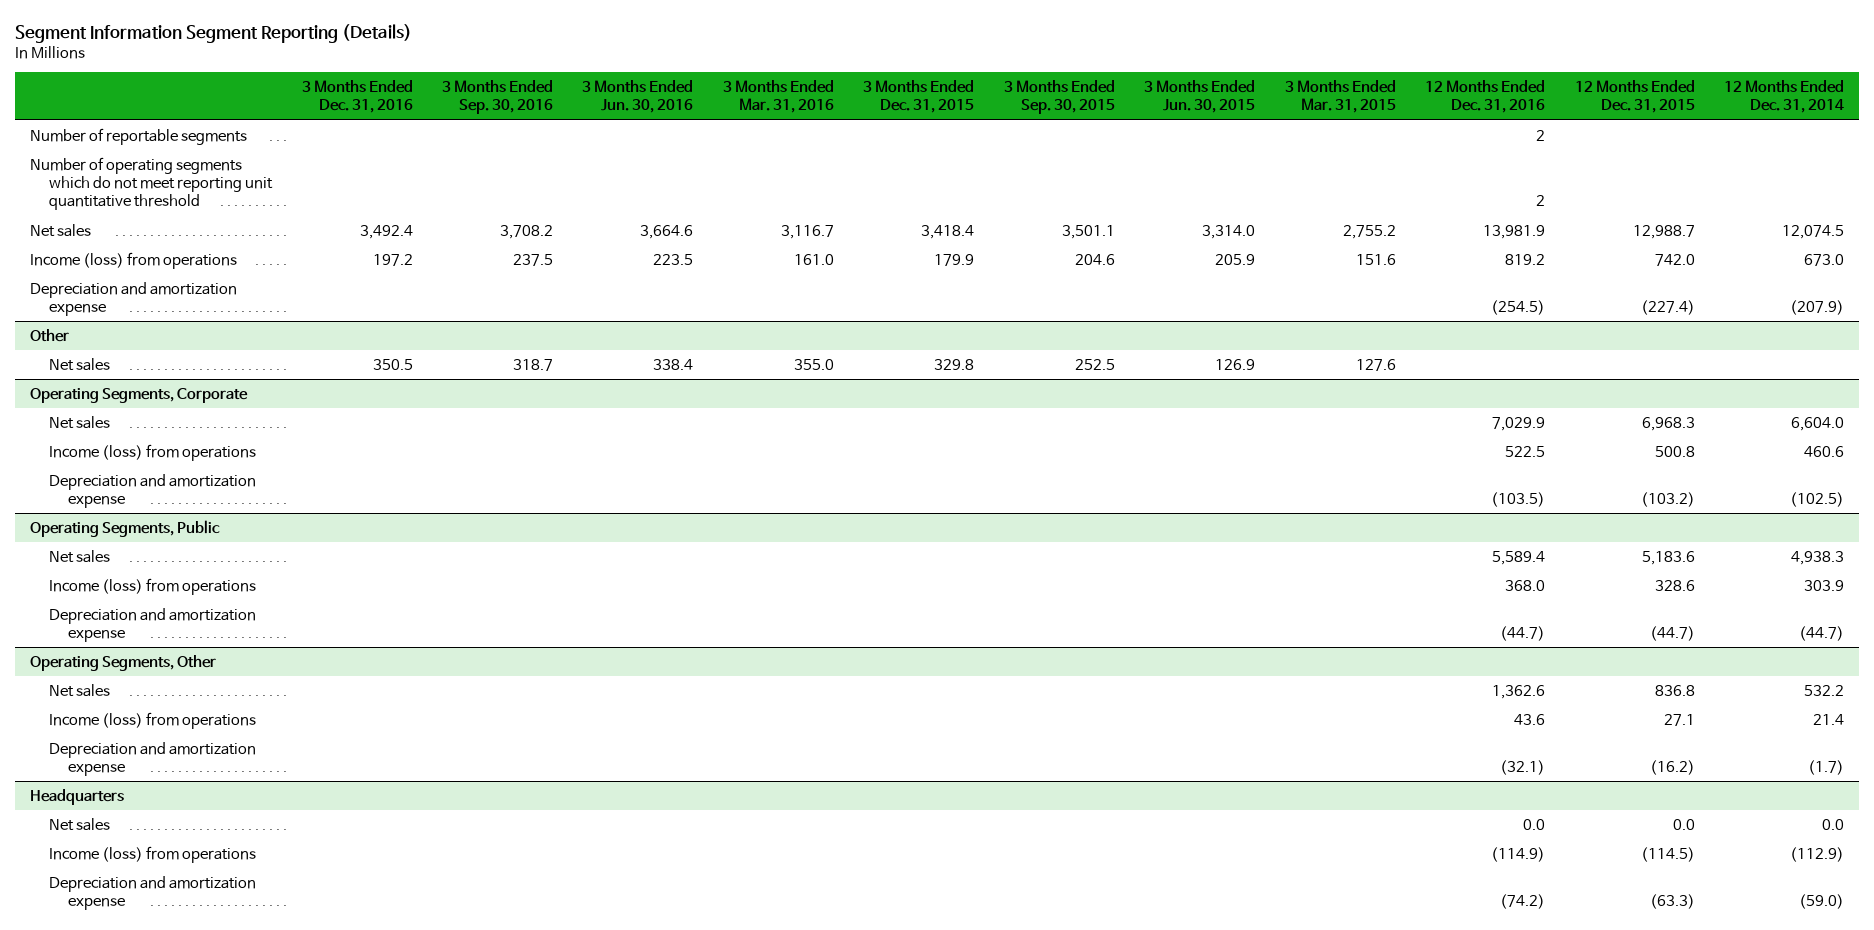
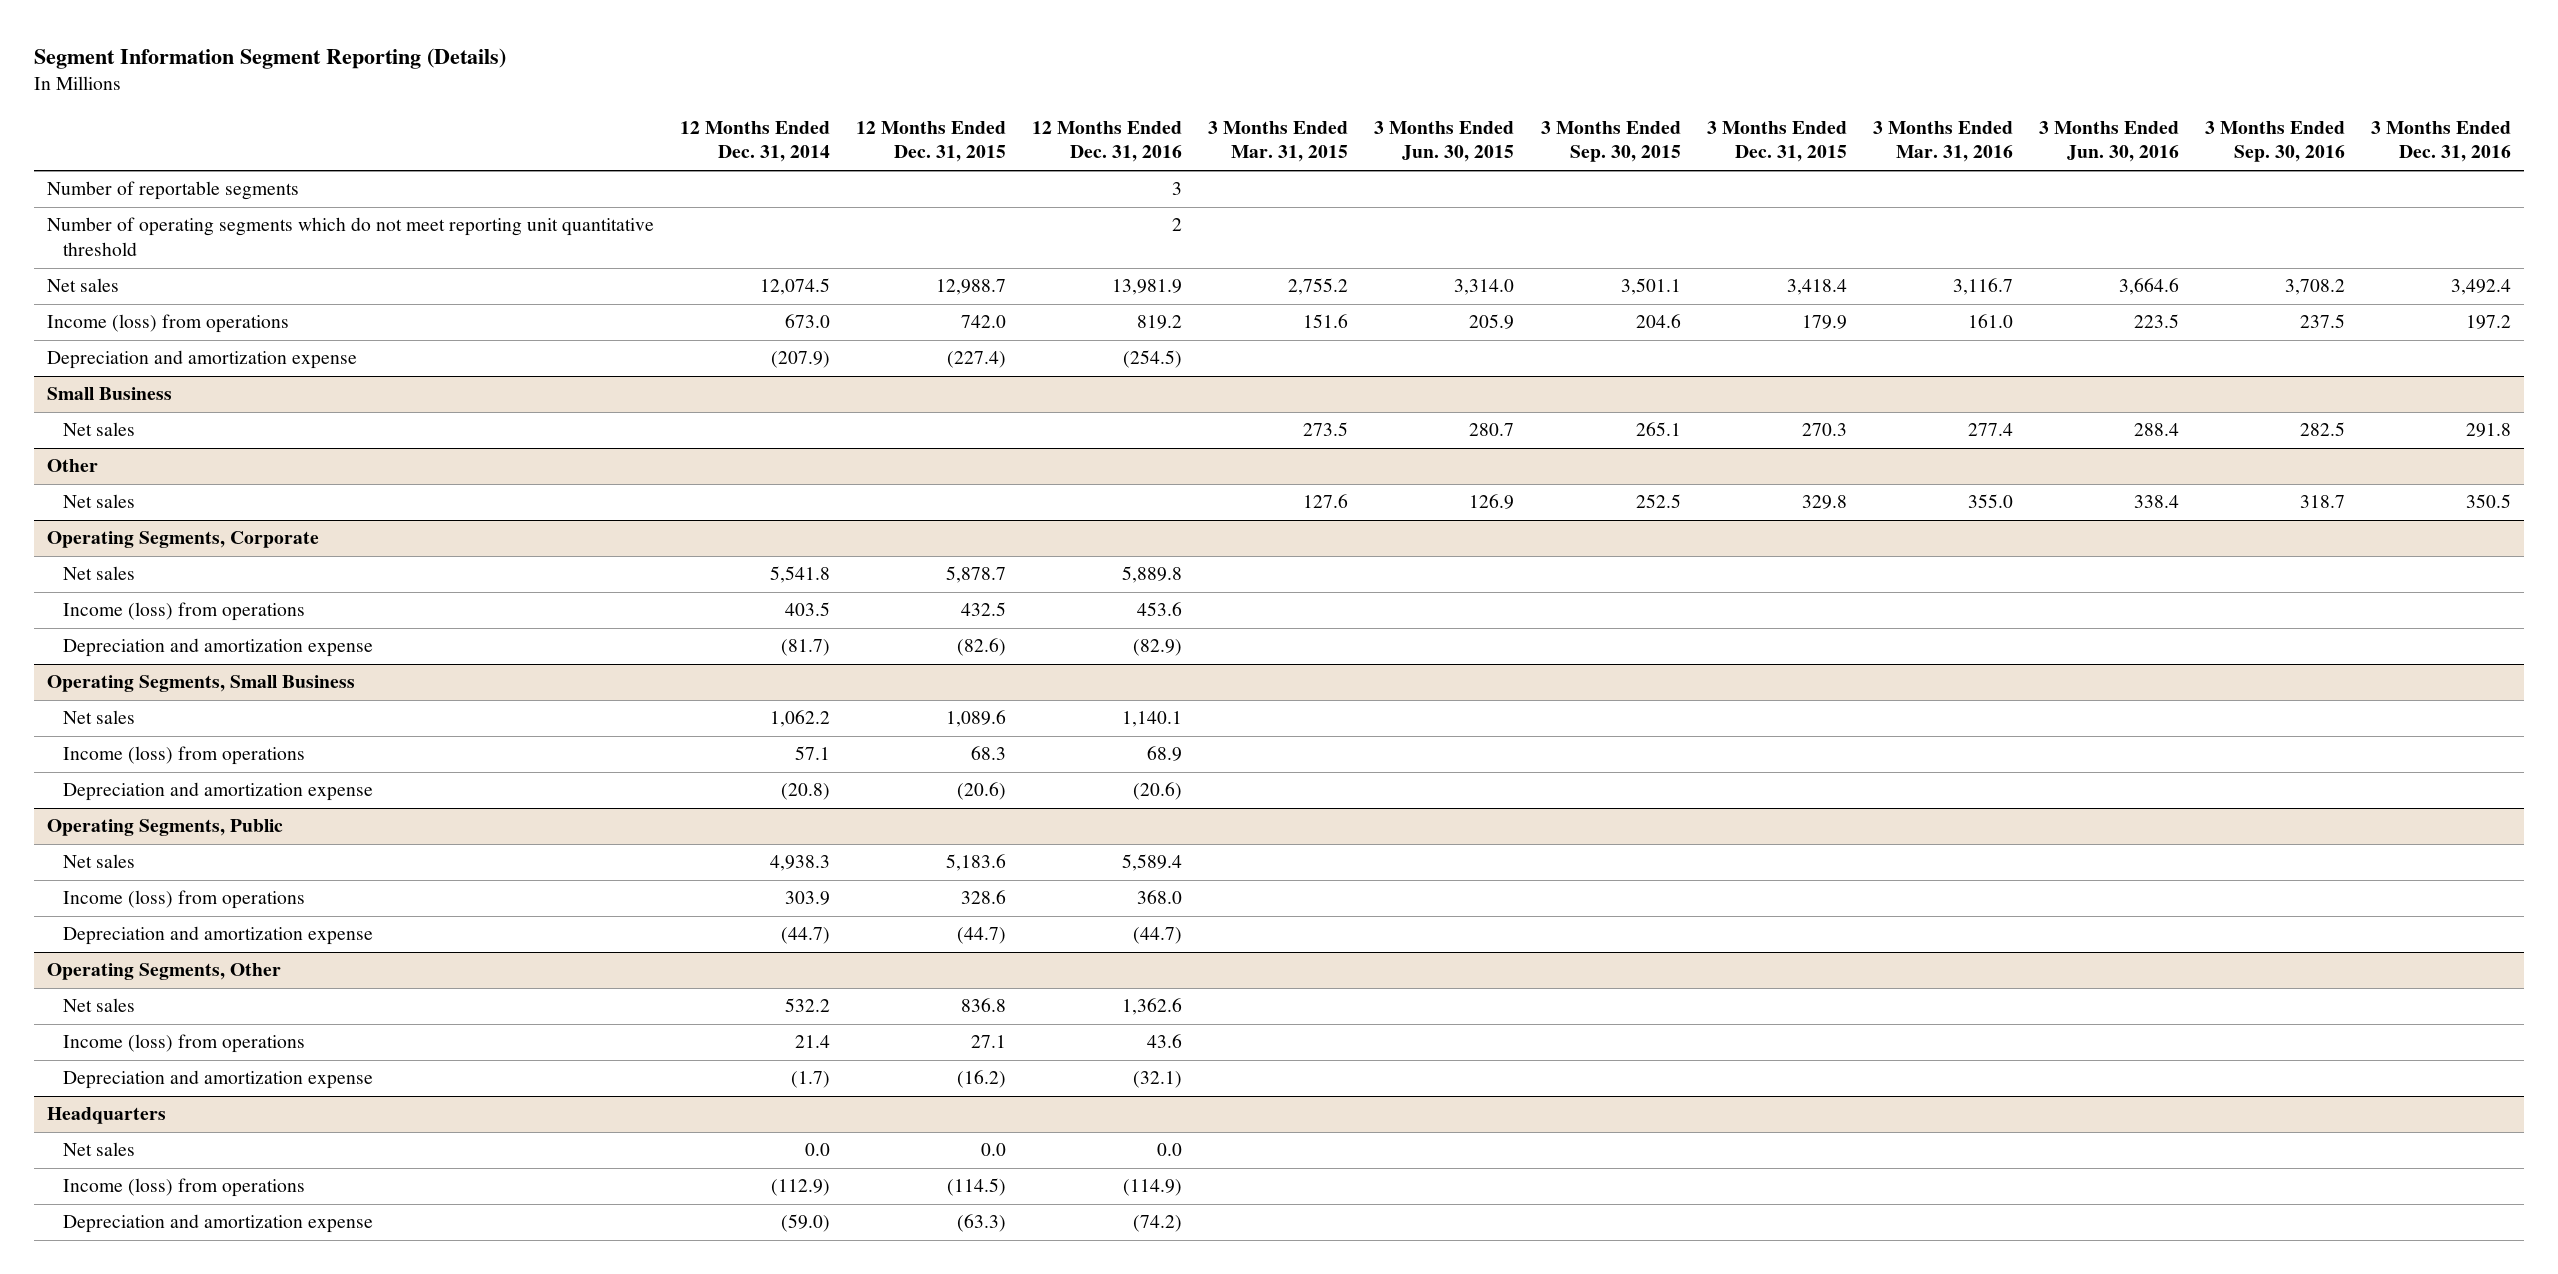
[1536,129,1546,141] 2 -> [1172,182,1183,196] 3
none -> [46,387,172,401] Small Business
none -> [63,422,136,437] Net sales
[1492,416,1546,431] 7,029.9 -> [1122,566,1183,584] 5,889.8
[1641,416,1695,431] 6,968.3 -> [946,566,1007,584] 5,878.7
[1791,416,1845,431] 6,604.0 -> [770,566,831,584] 5,541.8
[1505,445,1546,457] 522.5 -> [1137,602,1183,617] 453.6
[1654,445,1695,457] 500.8 -> [961,602,1007,617] 432.5
[1804,445,1845,457] 460.6 -> [785,602,831,617] 403.5
[1491,492,1546,508] (103.5) -> [1133,639,1183,657] (82.9)
[1640,492,1695,508] (103.2) -> [957,638,1007,657] (82.6)
[1790,492,1845,508] (102.5) -> [781,639,831,657] (81.7)
none -> [46,675,355,693] Operating Segments, Small Business
none -> [63,710,136,725] Net sales
none -> [63,746,306,766] Income (loss) from operations
none -> [63,782,374,802] Depreciation and amortization expense

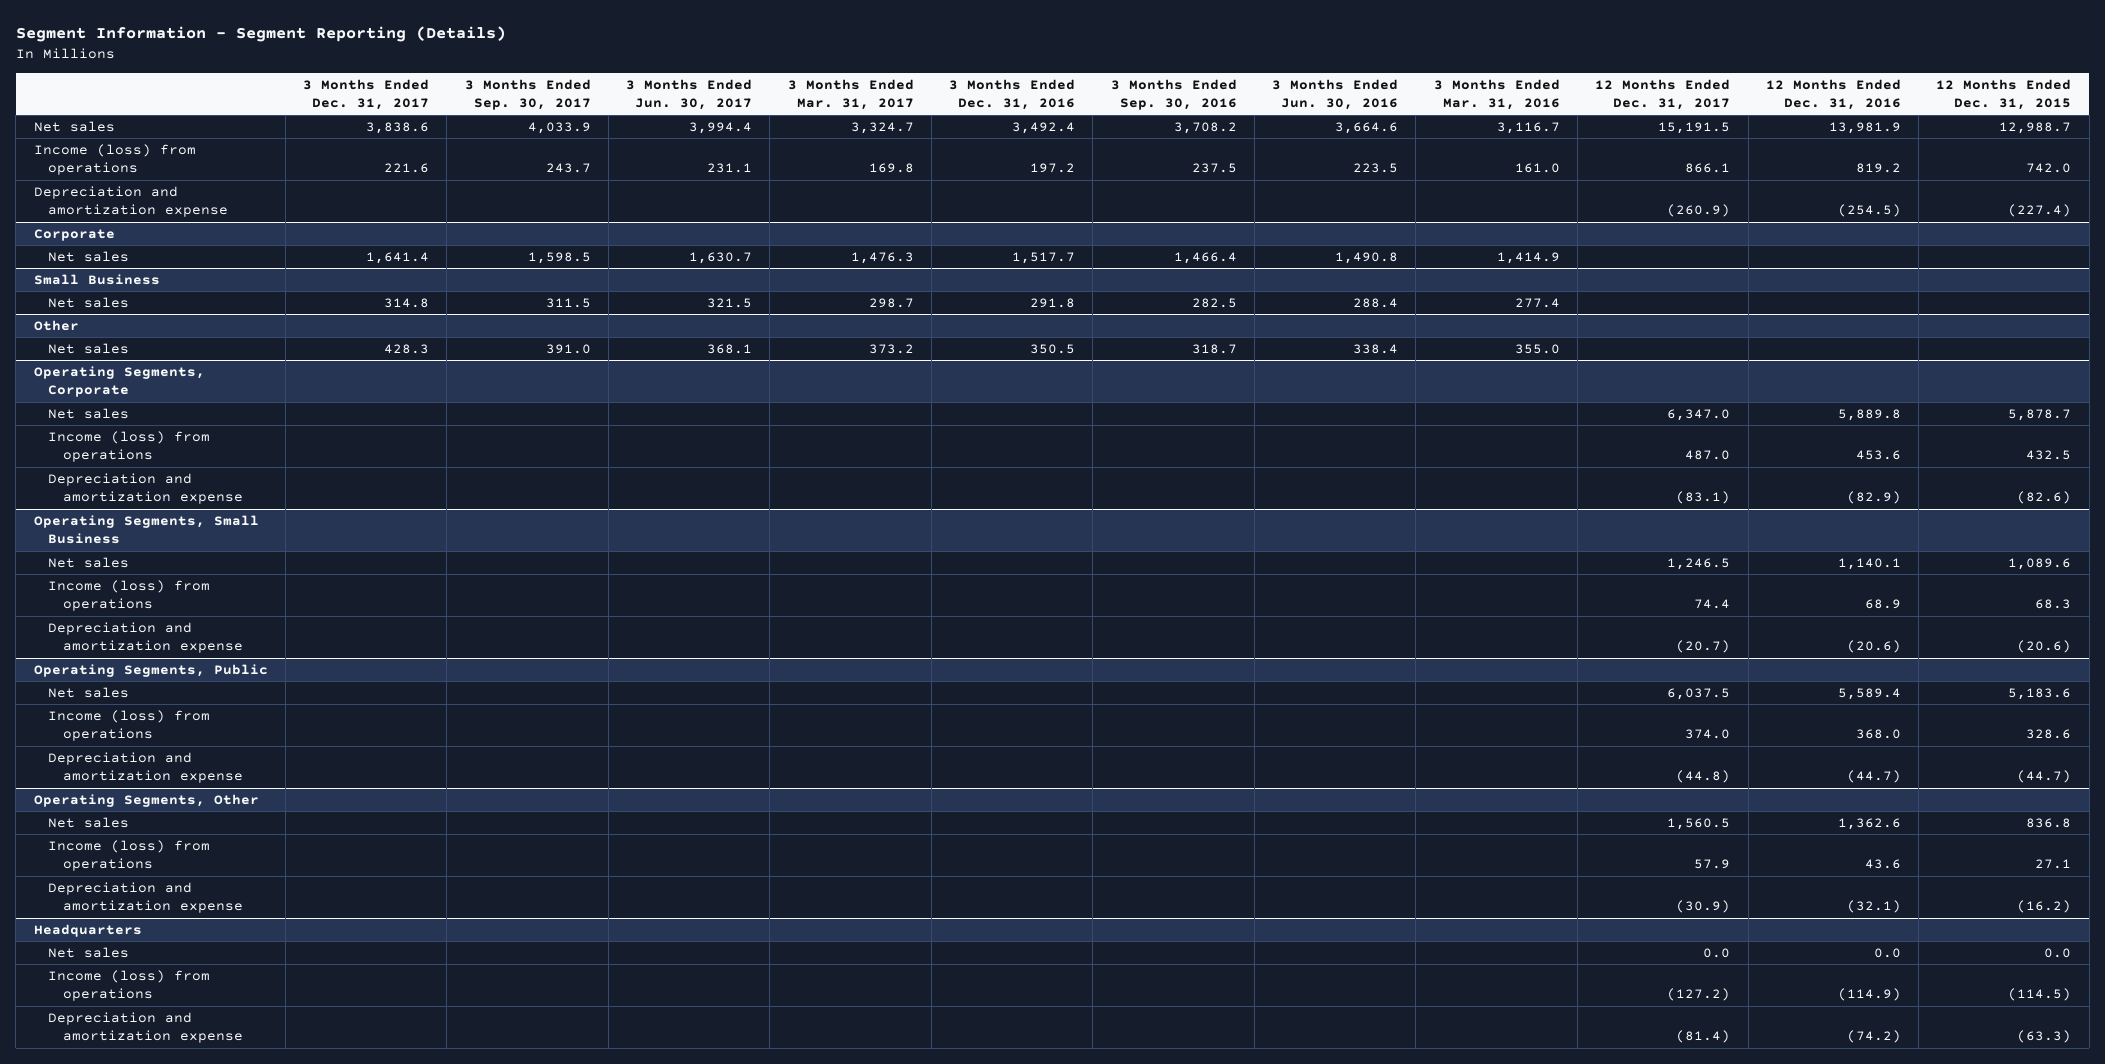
[33,47,506,69] Segment Information Segment Reporting (Details) -> [15,26,506,43] Segment Information - Segment Reporting (Details)
[680,120,831,163] 12 Months Ended Dec. 31, 2014 -> none
[1208,120,1349,163] 3 Months Ended Mar. 31, 2015 -> none
[1374,120,1515,163] 3 Months Ended Jun. 30, 2015 -> none
[1540,120,1681,163] 3 Months Ended Sep. 30, 2015 -> none
[1706,120,1847,163] 3 Months Ended Dec. 31, 2015 -> none
none -> [303,78,430,111] 3 Months Ended Dec. 31, 2017
none -> [464,78,591,111] 3 Months Ended Sep. 30, 2017
none -> [626,78,753,111] 3 Months Ended Jun. 30, 2017
none -> [787,78,914,111] 3 Months Ended Mar. 31, 2017
none -> [1595,78,1731,111] 12 Months Ended Dec. 31, 2017
[46,181,299,201] Number of reportable segments -> none
[46,217,654,256] Number of operating segments which do not meet reporting unit quantitative threshold -> none
none -> [33,228,115,241] Corporate
none -> [48,250,130,262] Net sales

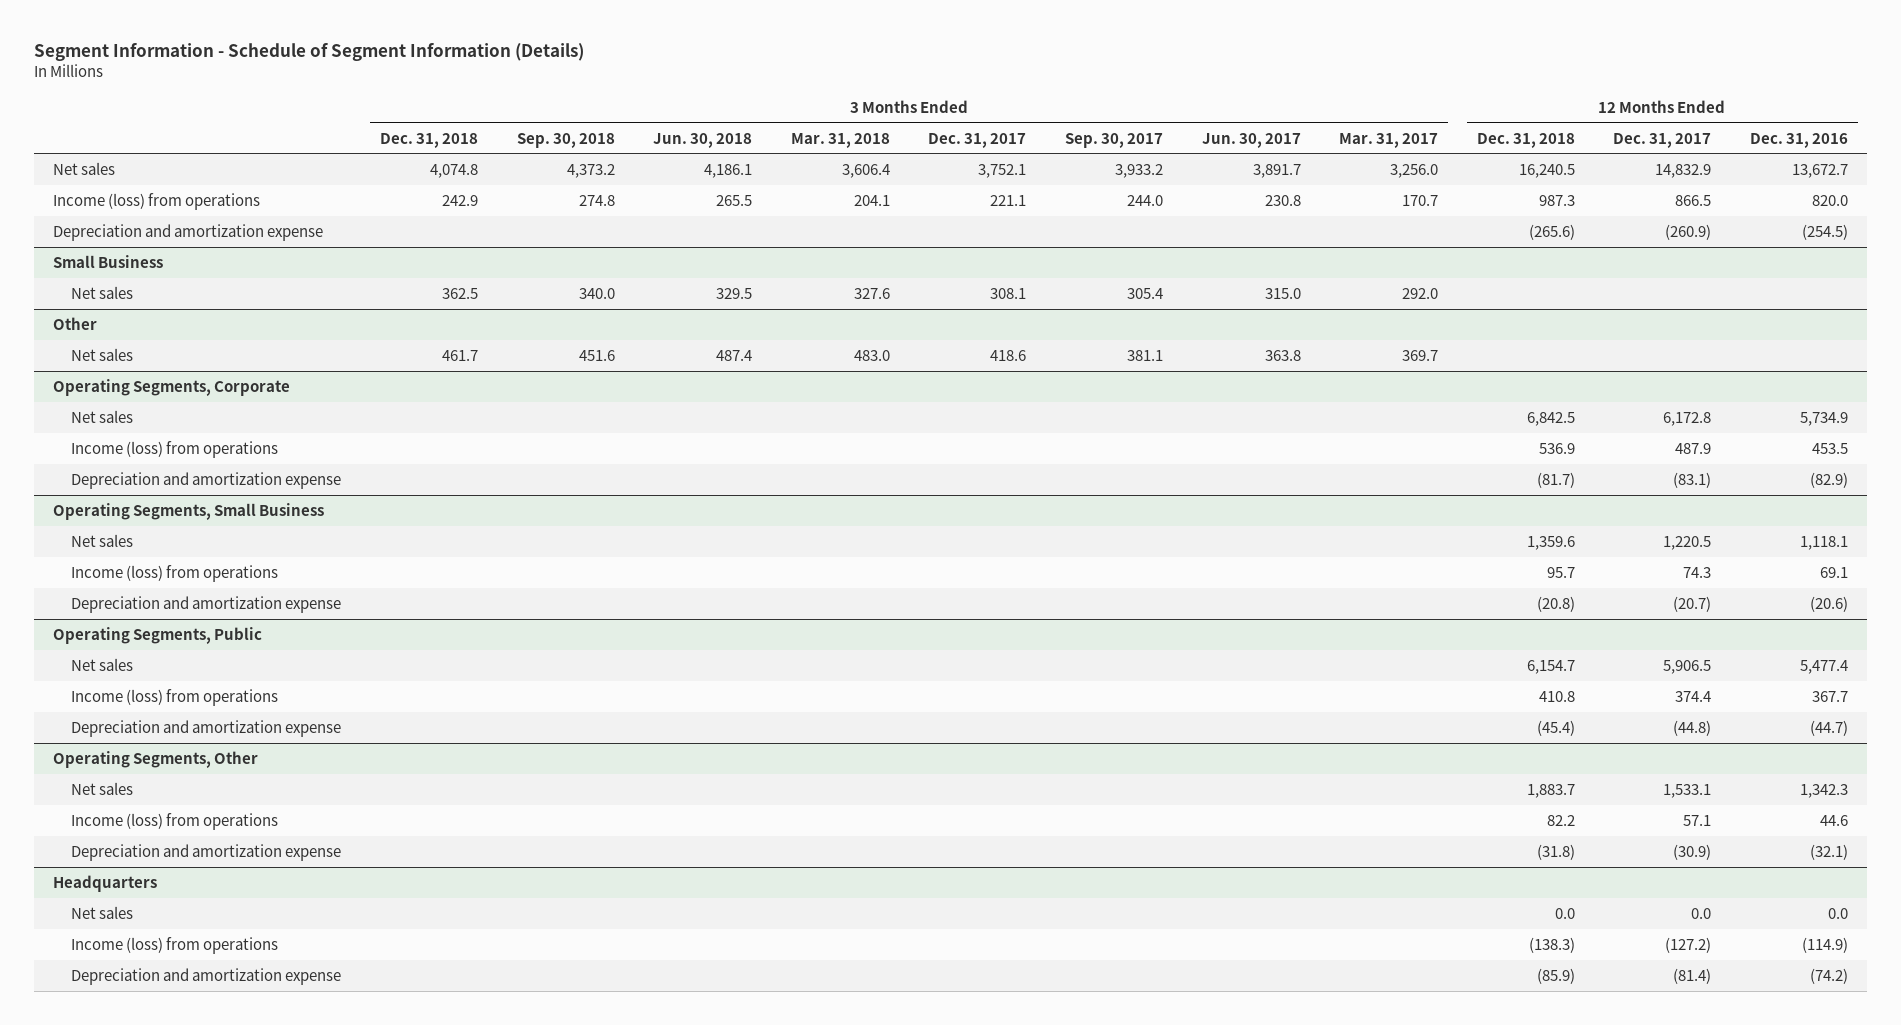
[15,26,506,43] Segment Information - Segment Reporting (Details) -> [34,43,585,62] Segment Information - Schedule of Segment Information (Details)
[949,78,1076,111] 3 Months Ended Dec. 31, 2016 -> none
[1110,78,1237,111] 3 Months Ended Sep. 30, 2016 -> none
[1272,78,1399,111] 3 Months Ended Jun. 30, 2016 -> none
[1433,78,1560,111] 3 Months Ended Mar. 31, 2016 -> none
[1936,78,2072,111] 12 Months Ended Dec. 31, 2015 -> none
none -> [380,132,479,148] Dec. 31, 2018
none -> [516,132,615,148] Sep. 30, 2018
none -> [653,132,753,148] Jun. 30, 2018
none -> [790,132,890,148] Mar. 31, 2018
none -> [1476,132,1575,148] Dec. 31, 2018
[366,121,430,134] 3,838.6 -> [978,163,1027,178] 3,752.1
[527,121,591,134] 4,033.9 -> [1115,163,1164,178] 3,933.2
[689,121,753,134] 3,994.4 -> [1252,163,1301,178] 3,891.7
[850,121,914,134] 3,324.7 -> [1390,163,1439,178] 3,256.0
[1658,121,1731,134] 15,191.5 -> [1655,163,1712,178] 14,832.9
[1828,121,1901,134] 13,981.9 -> [1791,163,1848,178] 13,672.7
[384,163,430,174] 221.6 -> [990,194,1027,206] 221.1
[545,163,591,174] 243.7 -> [1127,194,1164,206] 244.0
[707,163,753,174] 231.1 -> [1264,194,1301,206] 230.8
[868,163,914,174] 169.8 -> [1402,194,1439,206] 170.7
[1685,163,1731,174] 866.1 -> [1675,194,1712,206] 866.5
[1855,163,1901,174] 819.2 -> [1811,194,1848,206] 820.0
[33,228,115,241] Corporate -> none
[48,250,130,262] Net sales -> none
[384,297,430,308] 314.8 -> [990,287,1027,299] 308.1
[545,297,591,308] 311.5 -> [1127,287,1164,299] 305.4
[707,297,753,308] 321.5 -> [1264,287,1301,299] 315.0
[868,297,914,308] 298.7 -> [1402,287,1439,299] 292.0
[384,343,430,354] 428.3 -> [990,349,1027,361] 418.6
[545,343,591,354] 391.0 -> [1127,349,1164,361] 381.1
[707,343,753,354] 368.1 -> [1264,349,1301,361] 363.8
[868,343,914,354] 373.2 -> [1402,349,1439,361] 369.7
[1667,408,1731,421] 6,347.0 -> [1663,411,1712,426] 6,172.8
[1837,408,1901,421] 5,889.8 -> [1799,411,1848,426] 5,734.9
[1685,450,1731,461] 487.0 -> [1675,442,1712,454] 487.9
[1855,450,1901,461] 453.6 -> [1811,442,1848,454] 453.5
[1667,557,1731,570] 1,246.5 -> [1663,535,1712,550] 1,220.5
[1837,557,1901,570] 1,140.1 -> [1799,535,1848,550] 1,118.1
[1694,599,1731,610] 74.4 -> [1683,566,1712,578] 74.3
[1864,599,1901,610] 68.9 -> [1819,566,1848,578] 69.1
[1667,687,1731,700] 6,037.5 -> [1663,659,1712,674] 5,906.5
[1837,687,1901,700] 5,589.4 -> [1799,659,1848,674] 5,477.4
[1685,729,1731,740] 374.0 -> [1675,690,1712,702] 374.4
[1855,729,1901,740] 368.0 -> [1811,690,1848,702] 367.7
[1667,817,1731,830] 1,560.5 -> [1663,783,1712,798] 1,533.1
[1837,817,1901,830] 1,362.6 -> [1799,783,1848,798] 1,342.3
[1694,859,1731,870] 57.9 -> [1683,814,1712,826] 57.1
[1864,859,1901,870] 43.6 -> [1819,814,1848,826] 44.6

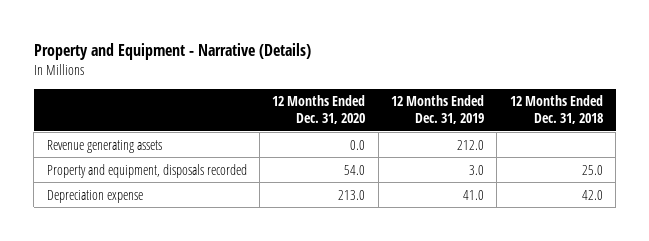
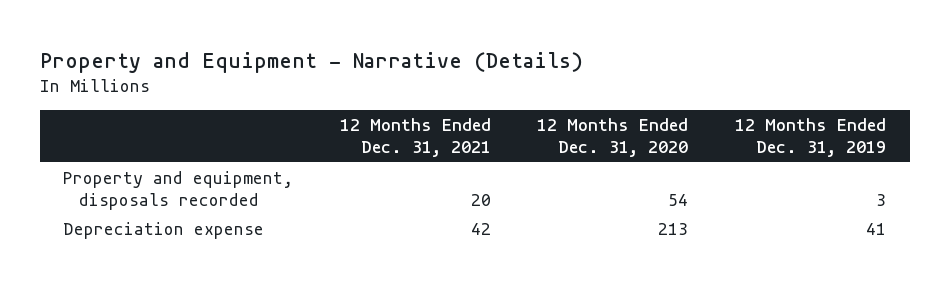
[509,95,603,125] 12 Months Ended Dec. 31, 2018 -> none
none -> [339,118,491,157] 12 Months Ended Dec. 31, 2021
[46,139,162,153] Revenue generating assets -> none
[344,164,366,175] 54.0 -> [668,193,689,206] 54
[469,164,485,175] 3.0 -> [876,193,887,206] 3
[338,189,366,200] 213.0 -> [658,223,689,236] 213
[463,189,485,200] 41.0 -> [866,223,887,236] 41

